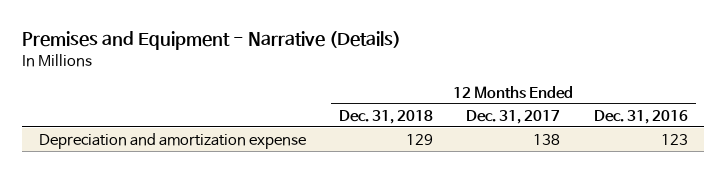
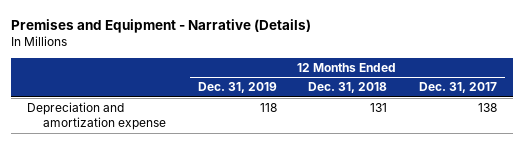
[593,109,688,124] Dec. 31, 2016 -> none
none -> [197,82,277,94] Dec. 31, 2019
[405,133,433,145] 129 -> [370,103,388,113] 131

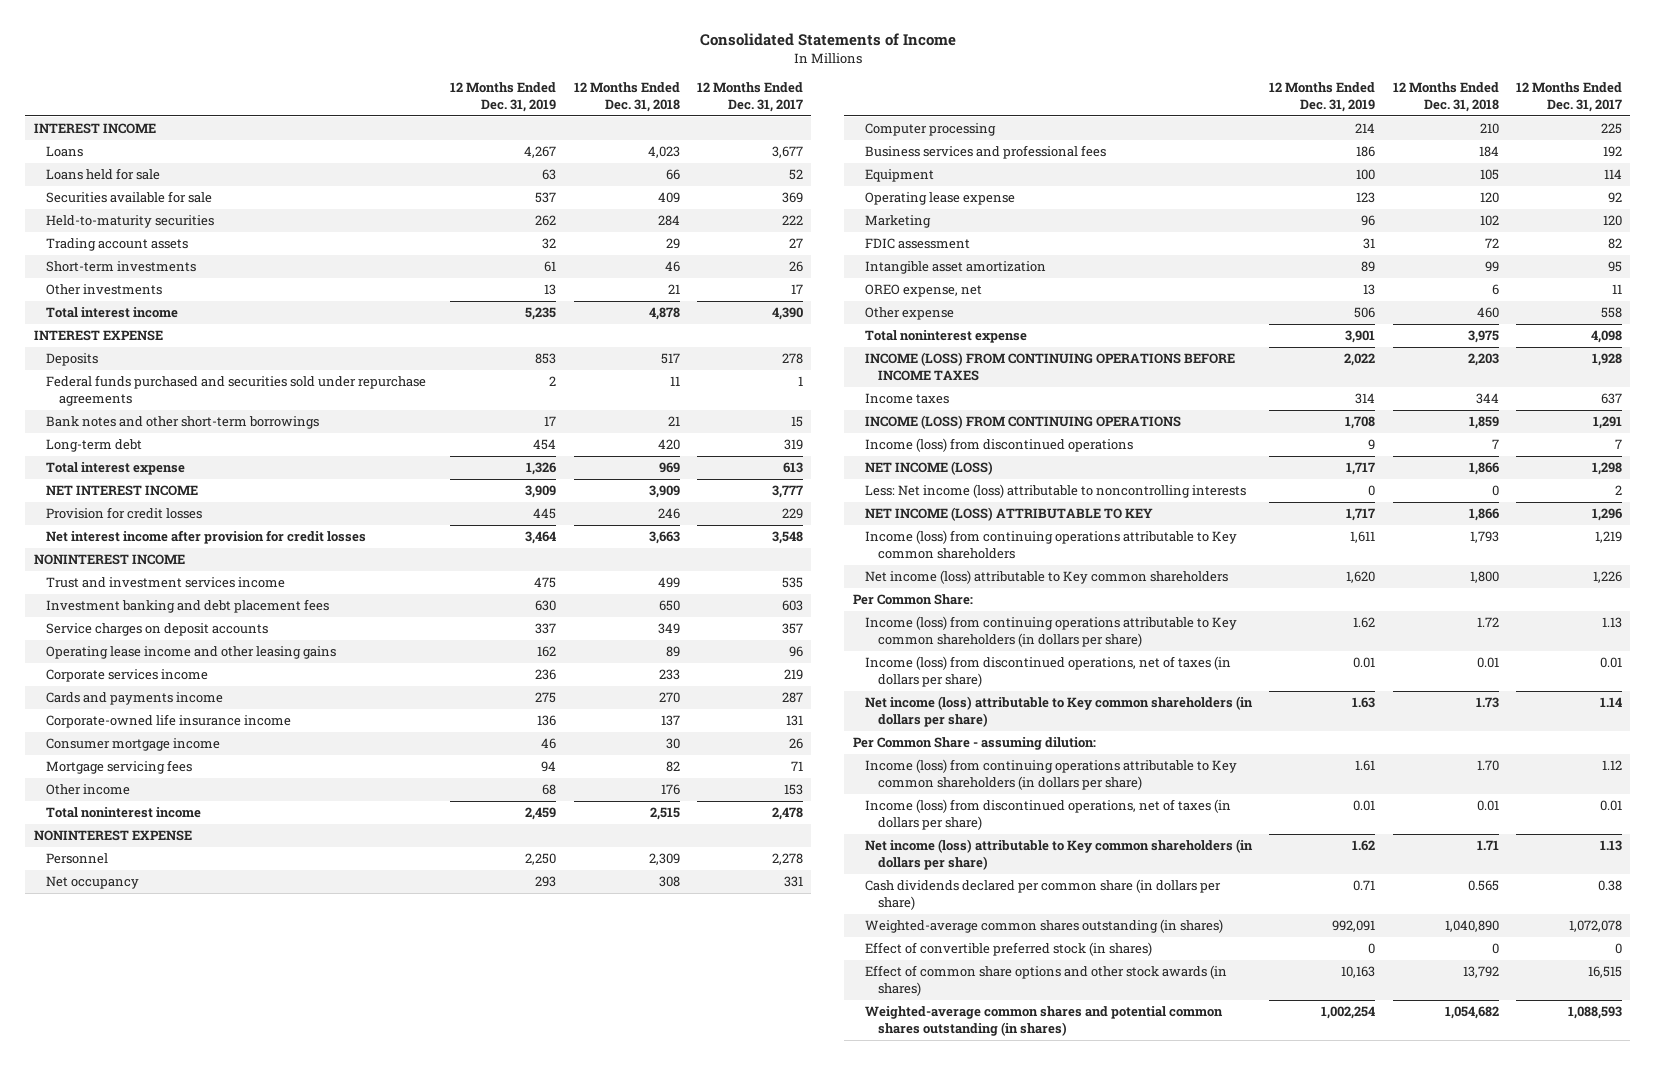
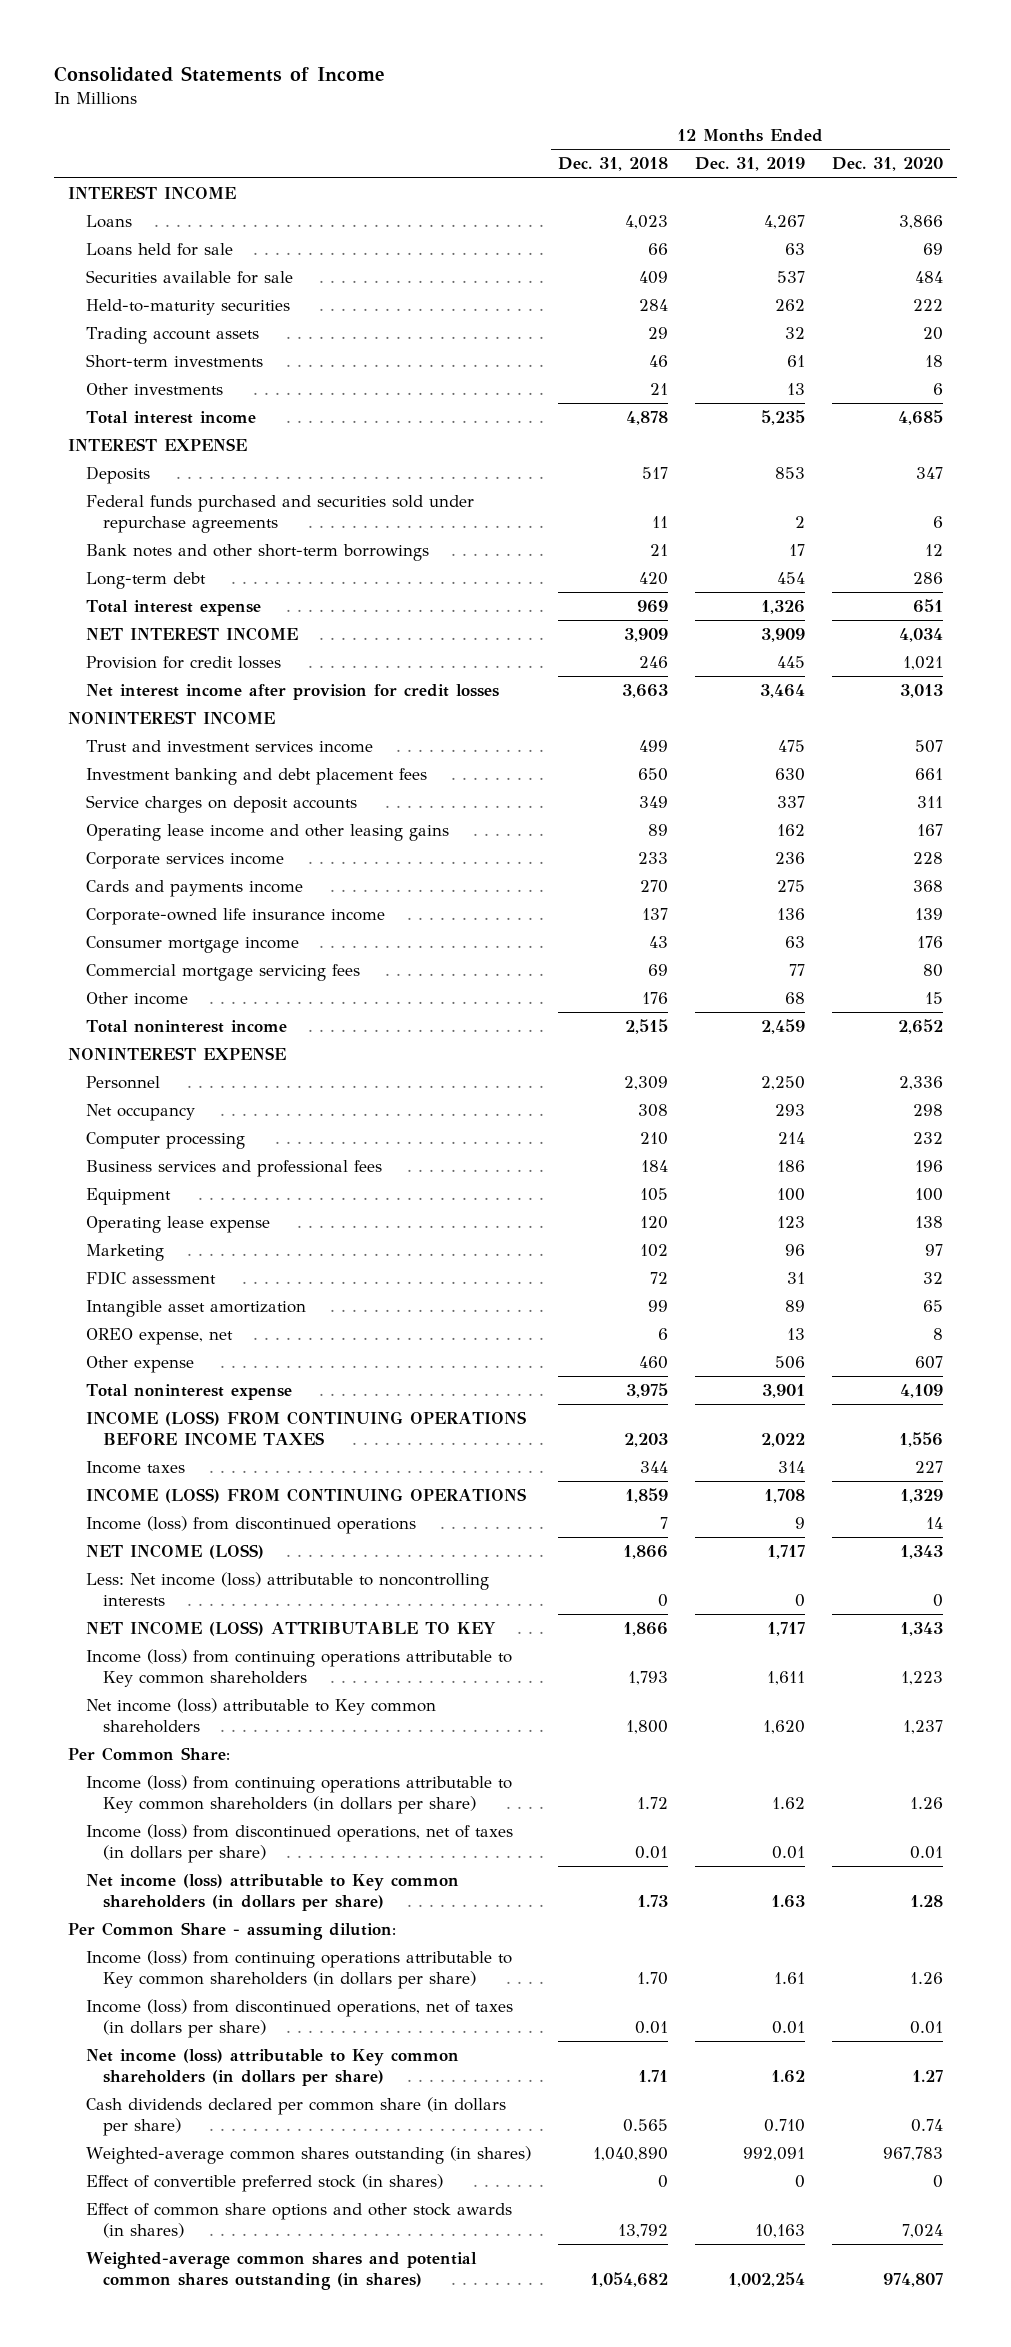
[696,82,803,112] 12 Months Ended Dec. 31, 2017 -> none
none -> [831,157,943,172] Dec. 31, 2020
[541,738,557,750] 46 -> [784,935,805,948] 63
[665,738,680,750] 30 -> [648,935,668,948] 43
[46,760,193,775] Mortgage servicing fees -> [85,963,360,981] Commercial mortgage servicing fees
[541,761,557,773] 94 -> [788,963,805,976] 77
[665,761,680,773] 82 -> [647,963,668,976] 69
[1353,880,1376,892] 0.71 -> [763,2119,805,2133] 0.710

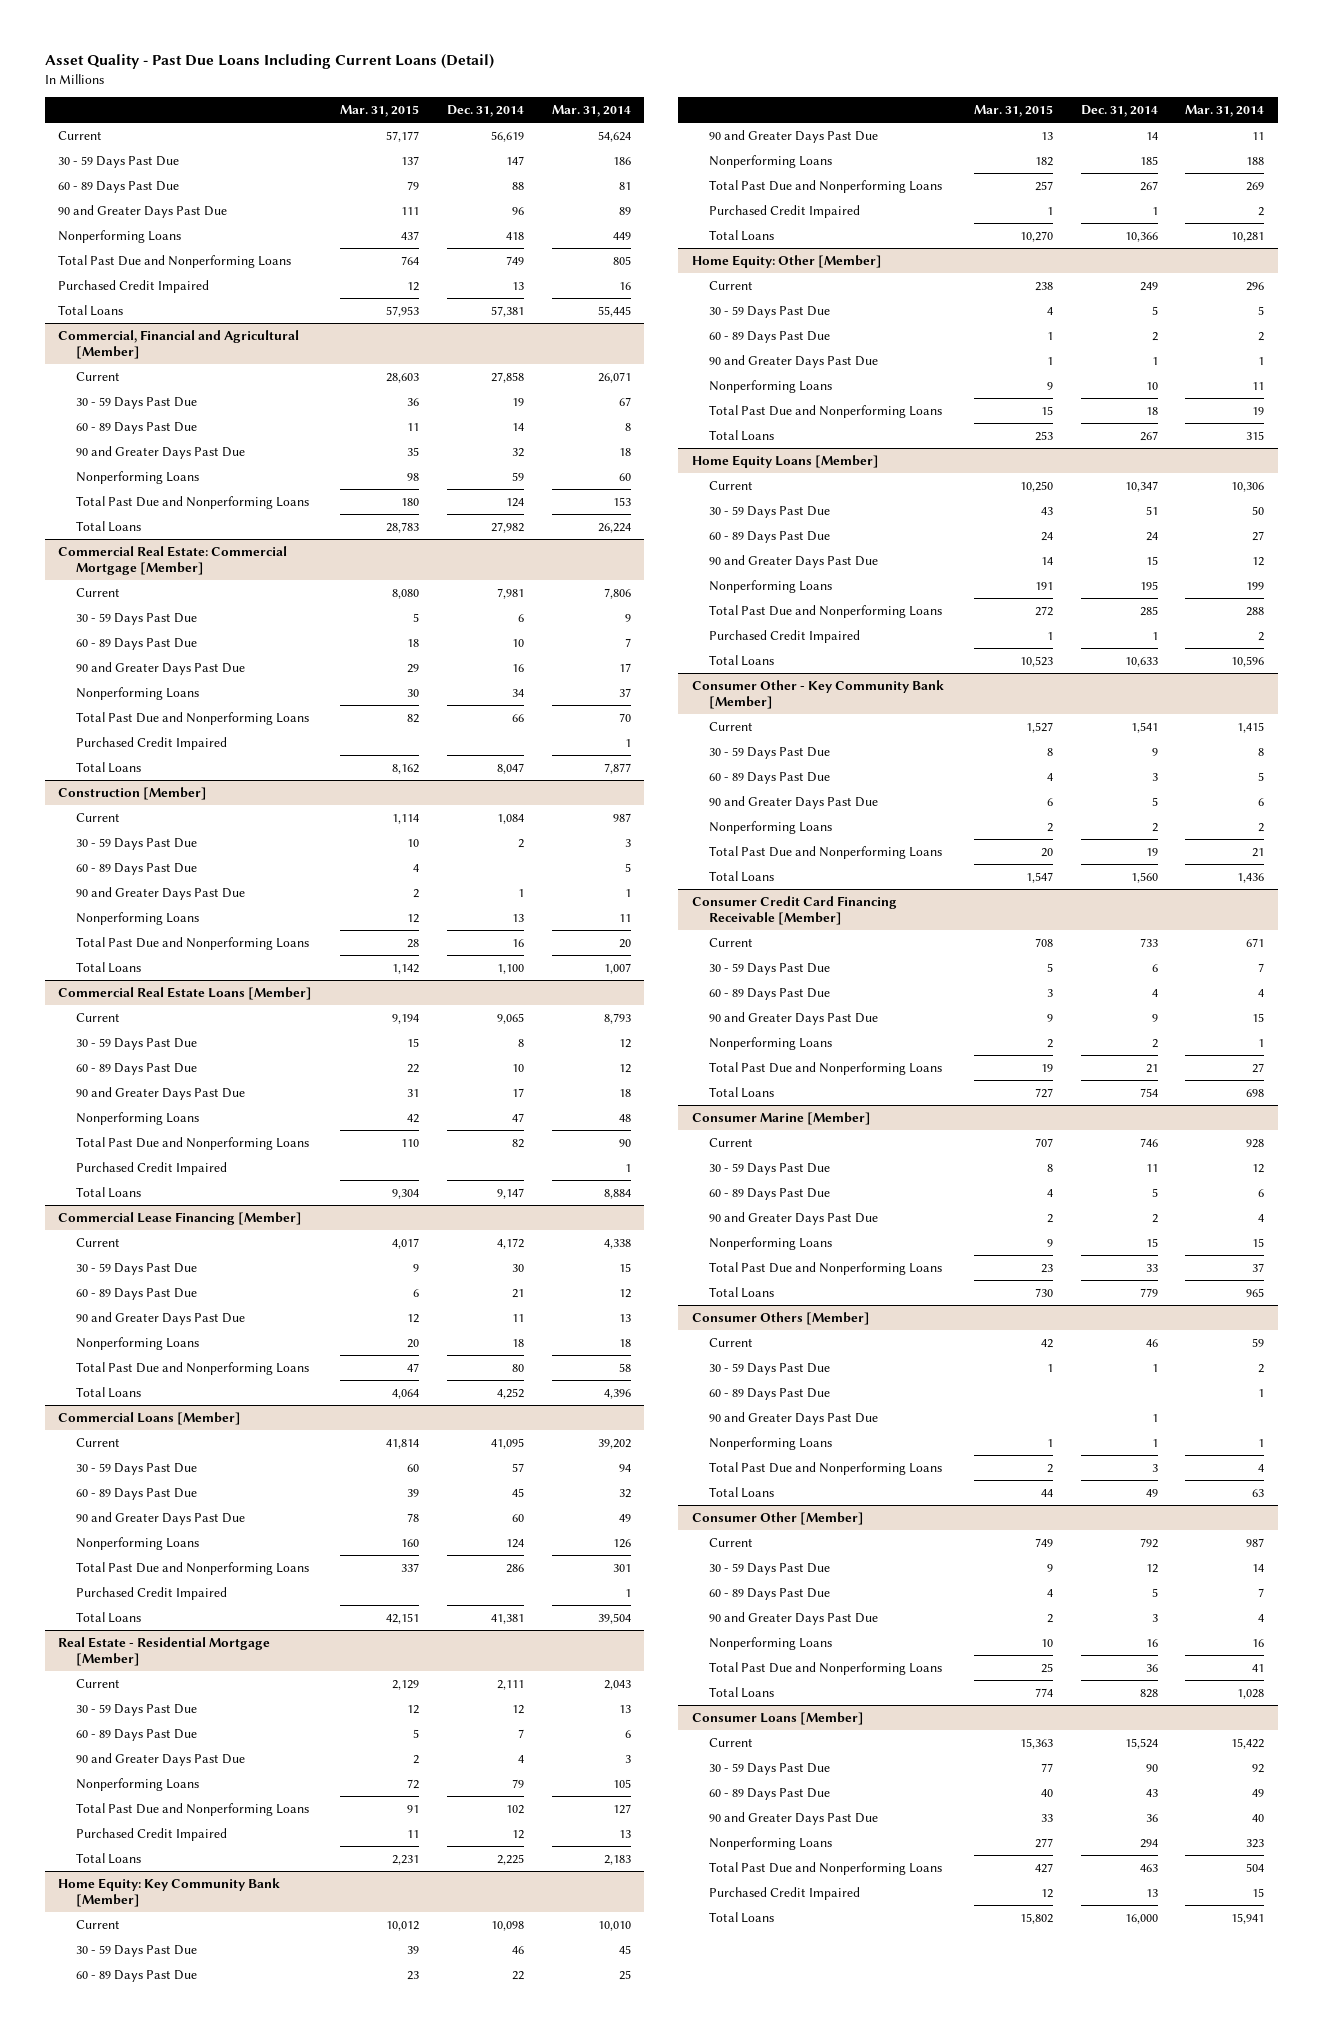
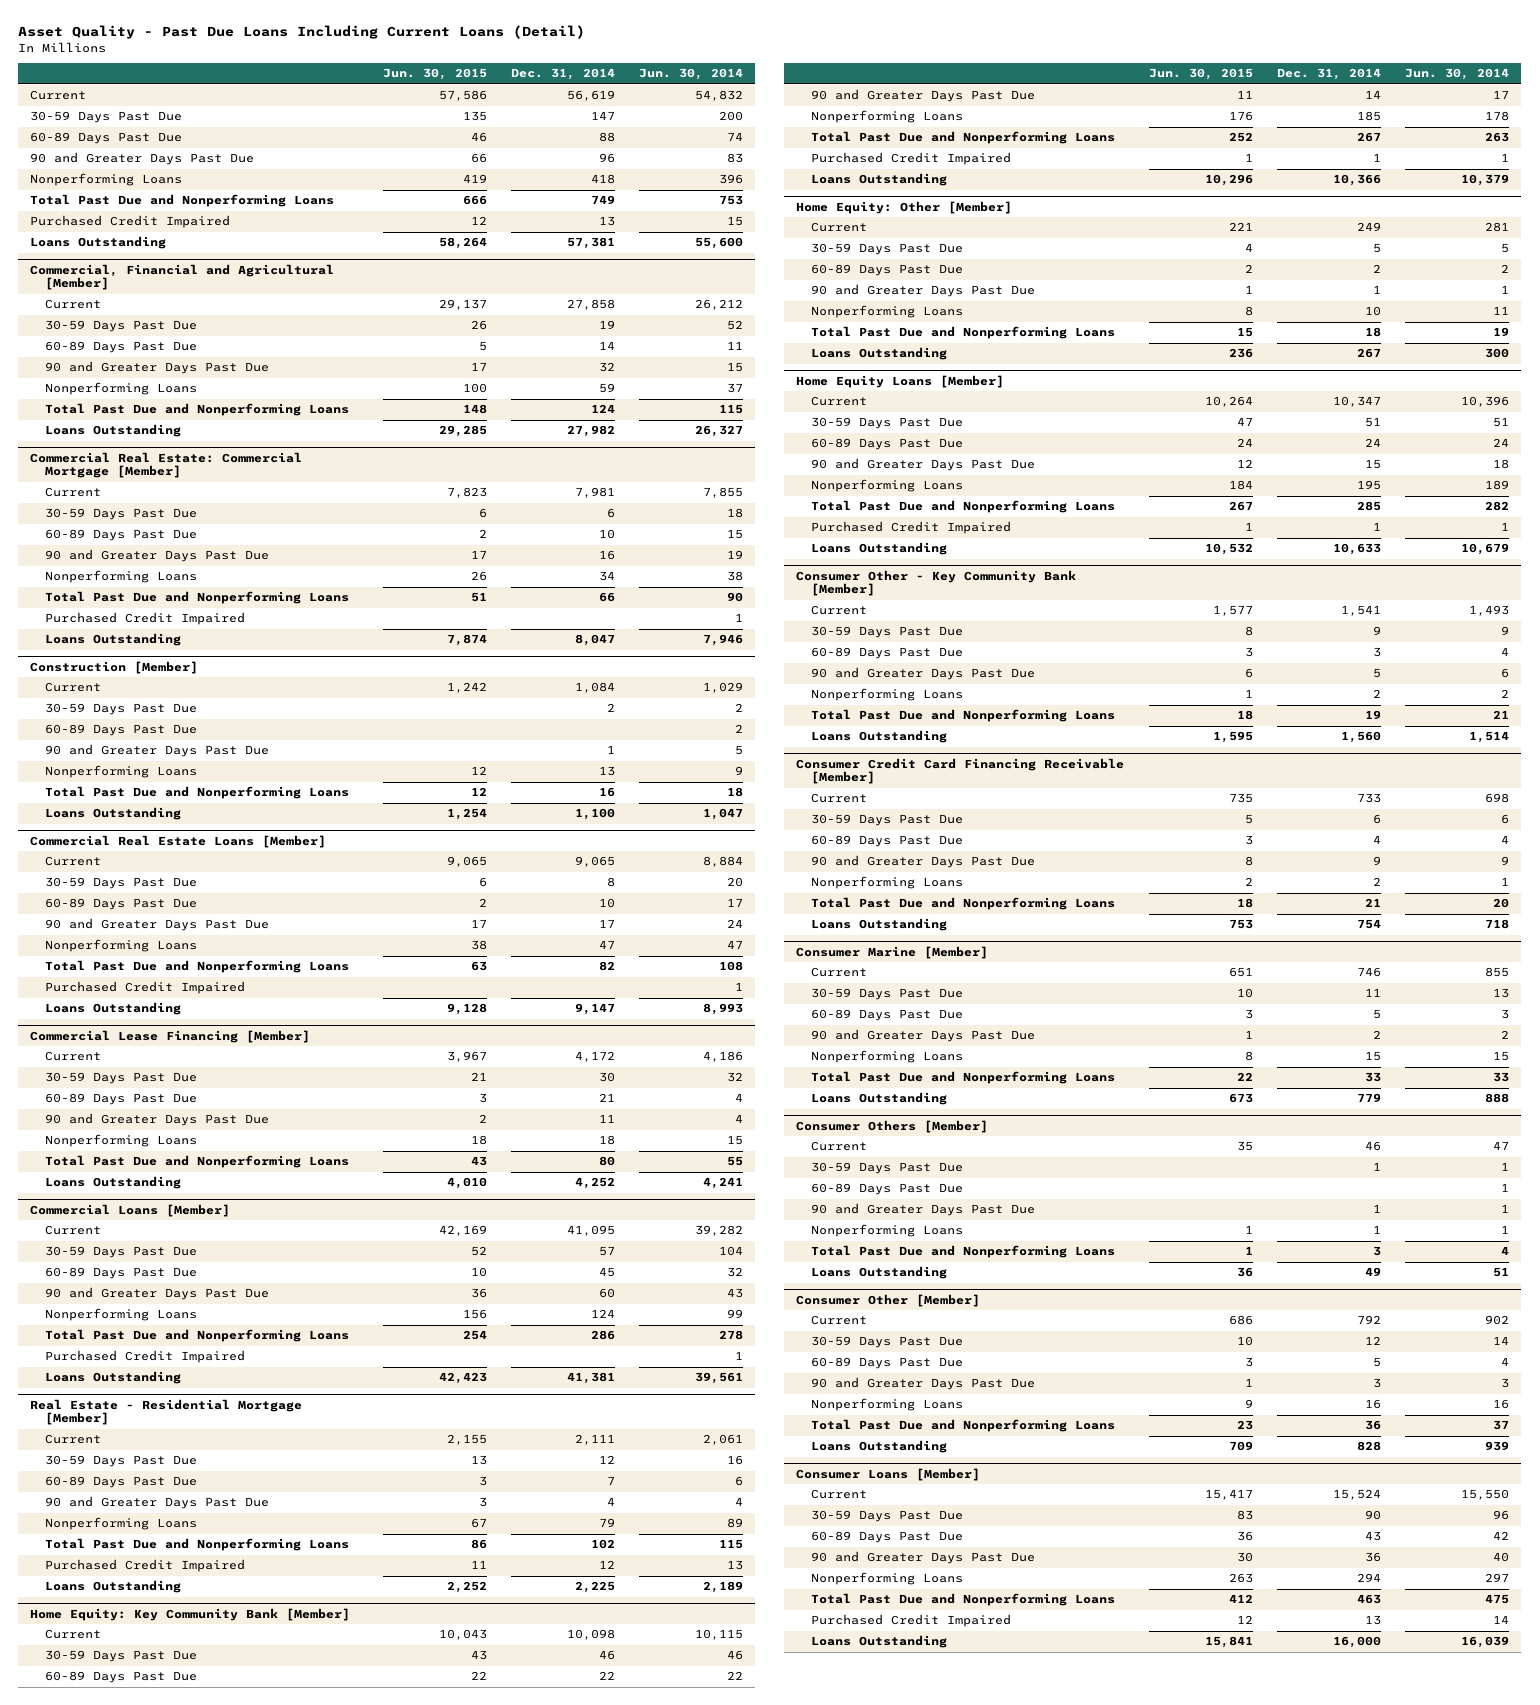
[340,105,420,118] Mar. 31, 2015 -> none
[551,105,631,118] Mar. 31, 2014 -> none
none -> [382,68,487,81] Jun. 30, 2015
none -> [639,68,744,81] Jun. 30, 2014
[58,156,180,169] 30 - 59 Days Past Due -> [30,111,183,124] 30-59 Days Past Due
[58,181,180,194] 60 - 89 Days Past Due -> [30,132,183,145] 60-89 Days Past Due
[58,305,124,317] Total Loans -> [30,236,167,250] Loans Outstanding
[75,397,197,410] 30 - 59 Days Past Due -> [45,320,198,333] 30-59 Days Past Due
[75,422,197,435] 60 - 89 Days Past Due -> [45,341,198,354] 60-89 Days Past Due
[75,521,141,533] Total Loans -> [45,424,182,438] Loans Outstanding
[75,613,197,626] 30 - 59 Days Past Due -> [45,508,198,521] 30-59 Days Past Due
[75,638,197,651] 60 - 89 Days Past Due -> [45,529,198,542] 60-89 Days Past Due
[75,762,141,774] Total Loans -> [45,633,182,647] Loans Outstanding
[75,838,197,851] 30 - 59 Days Past Due -> [45,703,198,716] 30-59 Days Past Due
[75,863,197,876] 60 - 89 Days Past Due -> [45,724,198,737] 60-89 Days Past Due
[75,962,141,974] Total Loans -> [45,807,182,821] Loans Outstanding
[75,1038,197,1051] 30 - 59 Days Past Due -> [45,877,198,890] 30-59 Days Past Due
[75,1063,197,1076] 60 - 89 Days Past Due -> [45,898,198,911] 60-89 Days Past Due
[75,1187,141,1199] Total Loans -> [45,1002,182,1016] Loans Outstanding
[75,1263,197,1276] 30 - 59 Days Past Due -> [45,1072,198,1085] 30-59 Days Past Due
[75,1288,197,1301] 60 - 89 Days Past Due -> [45,1093,198,1106] 60-89 Days Past Due
[75,1387,141,1399] Total Loans -> [45,1176,182,1190] Loans Outstanding
[75,1463,197,1476] 30 - 59 Days Past Due -> [45,1246,198,1259] 30-59 Days Past Due
[75,1488,197,1501] 60 - 89 Days Past Due -> [45,1267,198,1280] 60-89 Days Past Due
[75,1612,141,1624] Total Loans -> [45,1371,182,1385] Loans Outstanding
[75,1704,197,1717] 30 - 59 Days Past Due -> [45,1455,198,1468] 30-59 Days Past Due
[75,1729,197,1742] 60 - 89 Days Past Due -> [45,1476,198,1489] 60-89 Days Past Due
[75,1853,141,1865] Total Loans -> [45,1580,182,1594] Loans Outstanding
[75,1945,197,1958] 30 - 59 Days Past Due -> [45,1650,198,1663] 30-59 Days Past Due
[75,1970,197,1983] 60 - 89 Days Past Due -> [45,1671,198,1684] 60-89 Days Past Due
[709,230,775,242] Total Loans -> [811,173,948,187] Loans Outstanding
[709,306,831,319] 30 - 59 Days Past Due -> [811,243,964,256] 30-59 Days Past Due
[709,331,831,344] 60 - 89 Days Past Due -> [811,264,964,277] 60-89 Days Past Due
[709,430,775,442] Total Loans -> [811,347,948,361] Loans Outstanding
[709,506,831,519] 30 - 59 Days Past Due -> [811,417,964,430] 30-59 Days Past Due
[709,531,831,544] 60 - 89 Days Past Due -> [811,438,964,451] 60-89 Days Past Due
[709,655,775,667] Total Loans -> [811,542,948,556] Loans Outstanding
[709,747,831,760] 30 - 59 Days Past Due -> [811,626,964,639] 30-59 Days Past Due
[709,772,831,785] 60 - 89 Days Past Due -> [811,647,964,660] 60-89 Days Past Due
[709,871,775,883] Total Loans -> [811,730,948,744] Loans Outstanding
[709,963,831,976] 30 - 59 Days Past Due -> [811,814,964,827] 30-59 Days Past Due
[709,988,831,1001] 60 - 89 Days Past Due -> [811,835,964,848] 60-89 Days Past Due
[709,1087,775,1099] Total Loans -> [811,918,948,932] Loans Outstanding
[709,1163,831,1176] 30 - 59 Days Past Due -> [811,988,964,1001] 30-59 Days Past Due
[709,1188,831,1201] 60 - 89 Days Past Due -> [811,1009,964,1022] 60-89 Days Past Due
[709,1287,775,1299] Total Loans -> [811,1092,948,1106] Loans Outstanding
[709,1363,831,1376] 30 - 59 Days Past Due -> [811,1162,964,1175] 30-59 Days Past Due
[709,1388,831,1401] 60 - 89 Days Past Due -> [811,1183,964,1196] 60-89 Days Past Due
[709,1487,775,1499] Total Loans -> [811,1266,948,1280] Loans Outstanding
[709,1563,831,1576] 30 - 59 Days Past Due -> [811,1336,964,1349] 30-59 Days Past Due
[709,1588,831,1601] 60 - 89 Days Past Due -> [811,1357,964,1370] 60-89 Days Past Due
[709,1687,775,1699] Total Loans -> [811,1440,948,1454] Loans Outstanding
[709,1763,831,1776] 30 - 59 Days Past Due -> [811,1510,964,1523] 30-59 Days Past Due
[709,1788,831,1801] 60 - 89 Days Past Due -> [811,1531,964,1544] 60-89 Days Past Due
[709,1912,775,1924] Total Loans -> [811,1635,948,1649] Loans Outstanding

